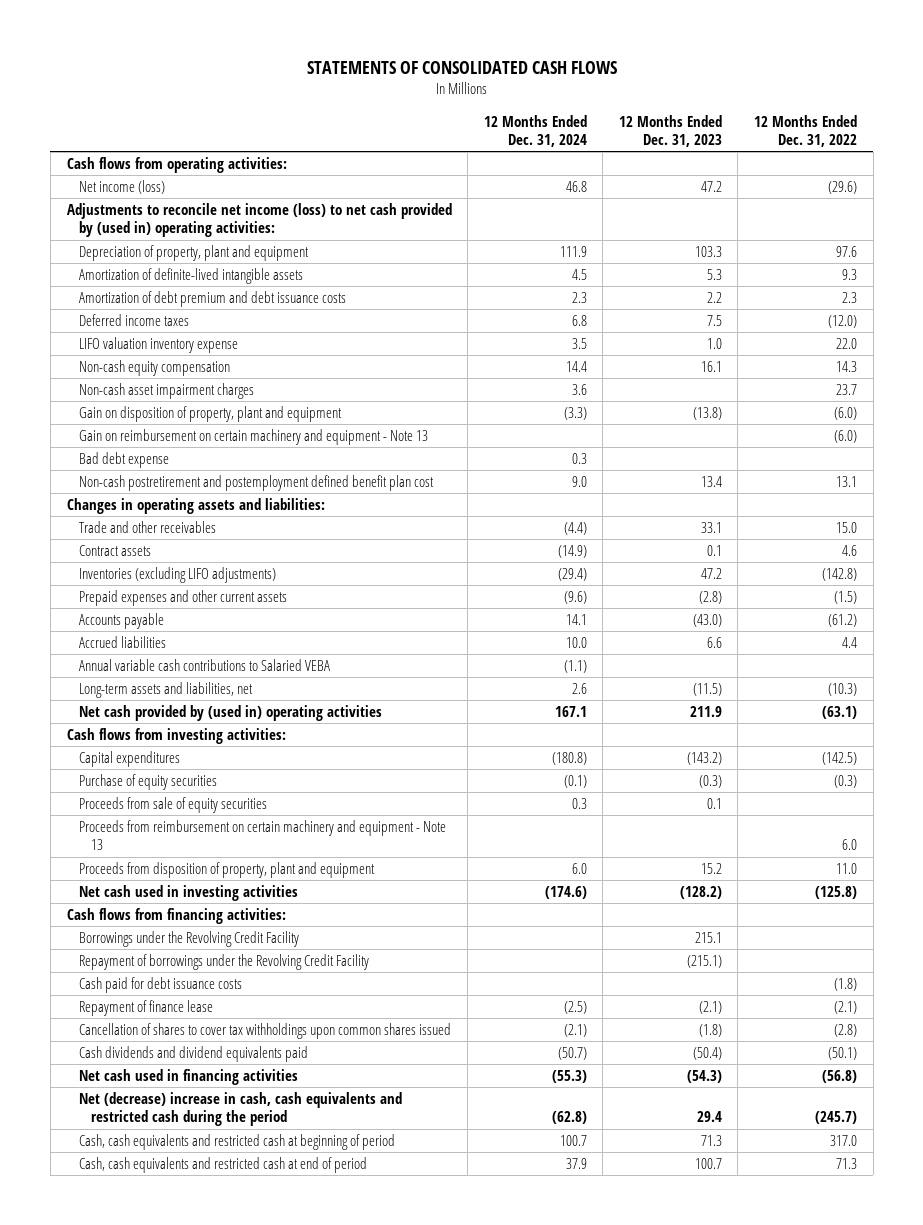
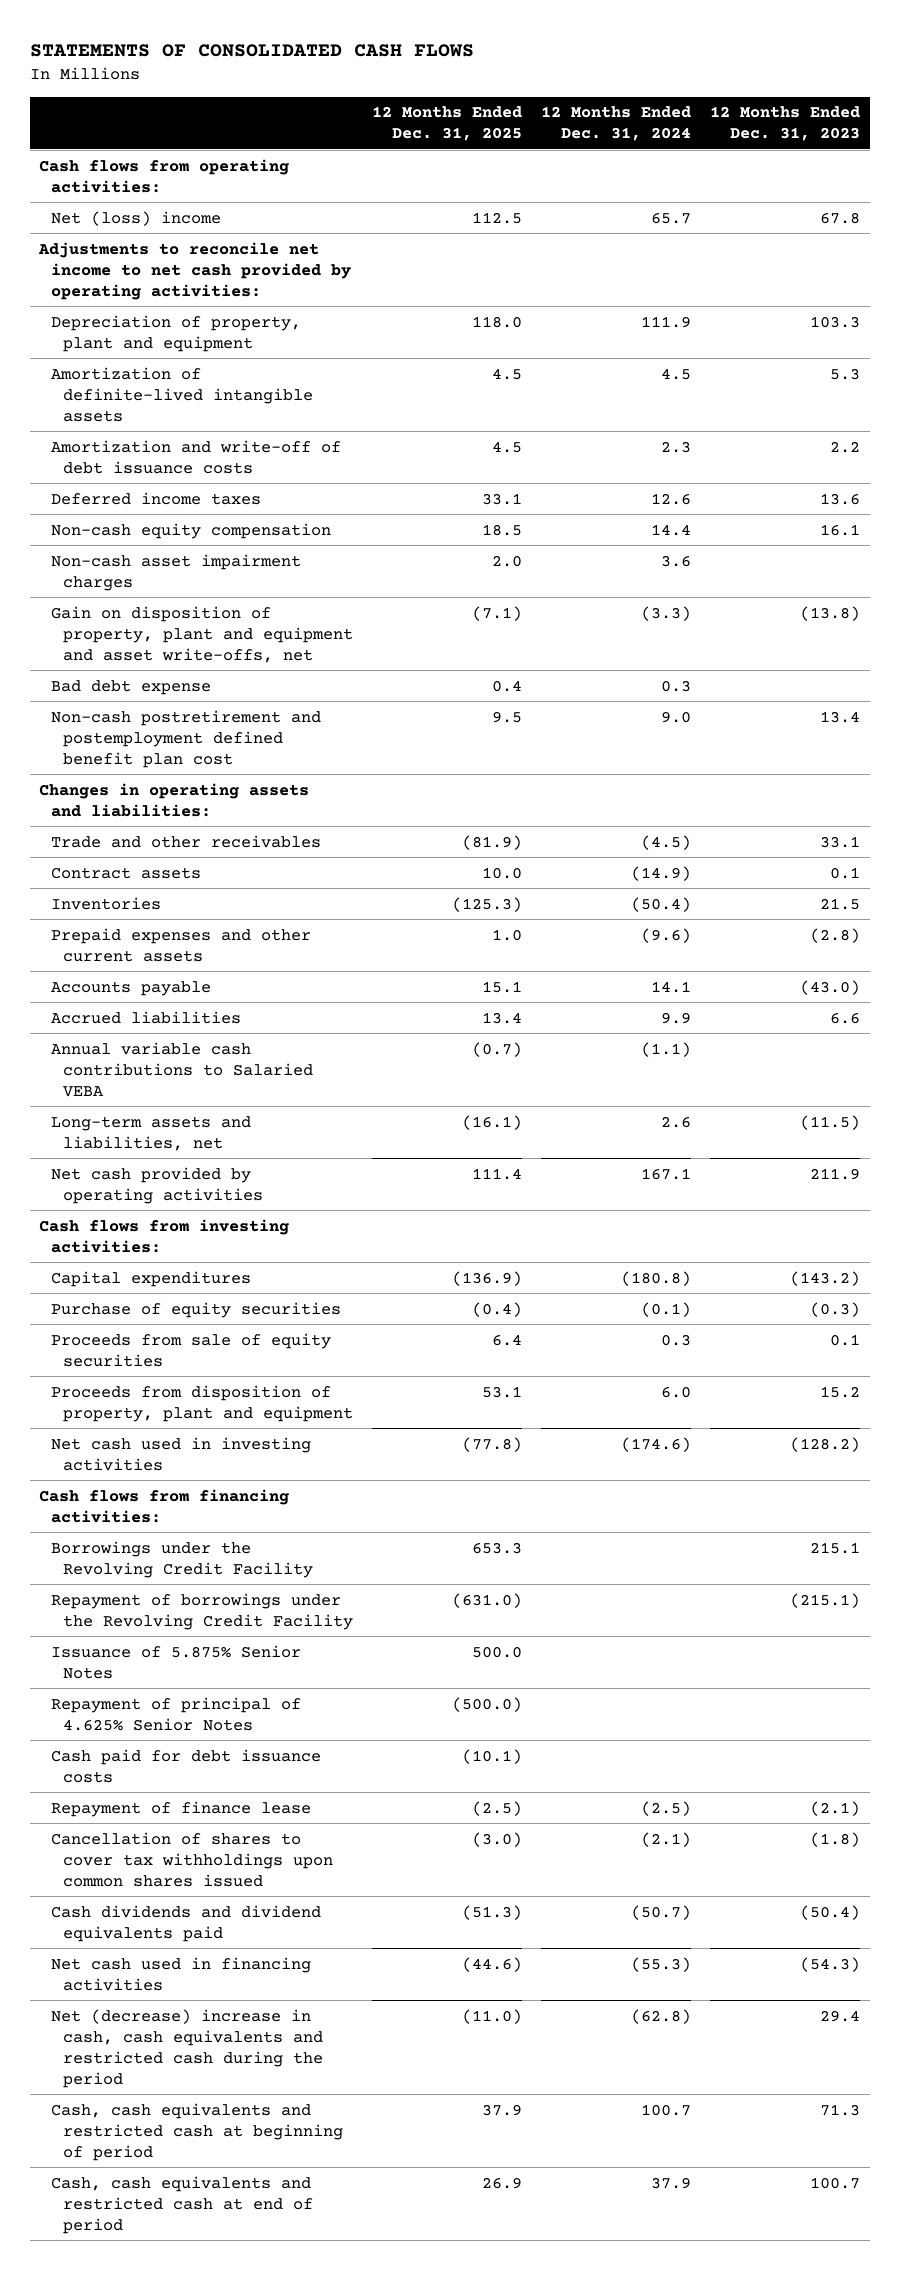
[753,114,857,147] 12 Months Ended Dec. 31, 2022 -> none
none -> [372,106,523,142] 12 Months Ended Dec. 31, 2025
[78,180,165,195] Net income (loss) -> [51,210,222,226] Net (loss) income
[565,181,587,193] 46.8 -> [651,211,692,224] 65.7
[700,181,722,193] 47.2 -> [820,211,861,224] 67.8
[66,203,452,238] Adjustments to reconcile net income (loss) to net cash provided by (used in) operating activities: -> [38,241,352,300] Adjustments to reconcile net income to net cash provided by operating activities:
[78,337,238,354] LIFO valuation inventory expense -> none
[78,291,346,308] Amortization of debt premium and debt issuance costs -> [51,439,342,474] Amortization and write-off of debt issuance costs
[571,315,587,327] 6.8 -> [651,492,692,505] 12.6
[706,315,722,327] 7.5 -> [820,492,861,505] 13.6
[78,429,428,446] Gain on reimbursement on certain machinery and equipment - Note 13 -> none
[78,406,342,423] Gain on disposition of property, plant and equipment -> [51,605,354,663] Gain on disposition of property, plant and equipment and asset write-offs, net
[563,522,587,536] (4.4) -> [641,834,692,850] (4.5)
[78,567,276,584] Inventories (excluding LIFO adjustments) -> none
none -> [51,896,162,910] Inventories
[565,637,587,649] 10.0 -> [661,1011,692,1024] 9.9
[78,705,382,722] Net cash provided by (used in) operating activities -> [51,1166,264,1204] Net cash provided by operating activities
[78,820,446,851] Proceeds from reimbursement on certain machinery and equipment - Note 13 -> none
none -> [51,1644,302,1679] Issuance of 5.875% Senior Notes
none -> [51,1696,302,1731] Repayment of principal of 4.625% Senior Notes

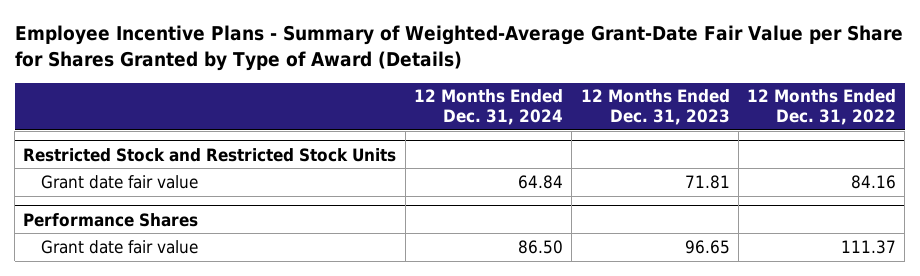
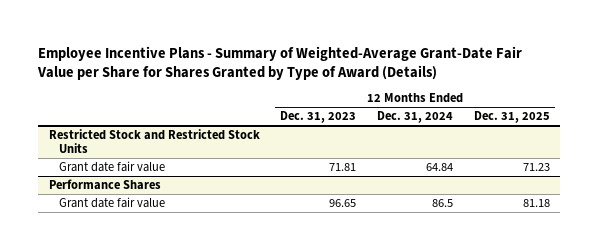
[747,89,897,126] 12 Months Ended Dec. 31, 2022 -> none
none -> [474,111,551,124] Dec. 31, 2025
[518,239,564,254] 86.50 -> [432,199,454,208] 86.5

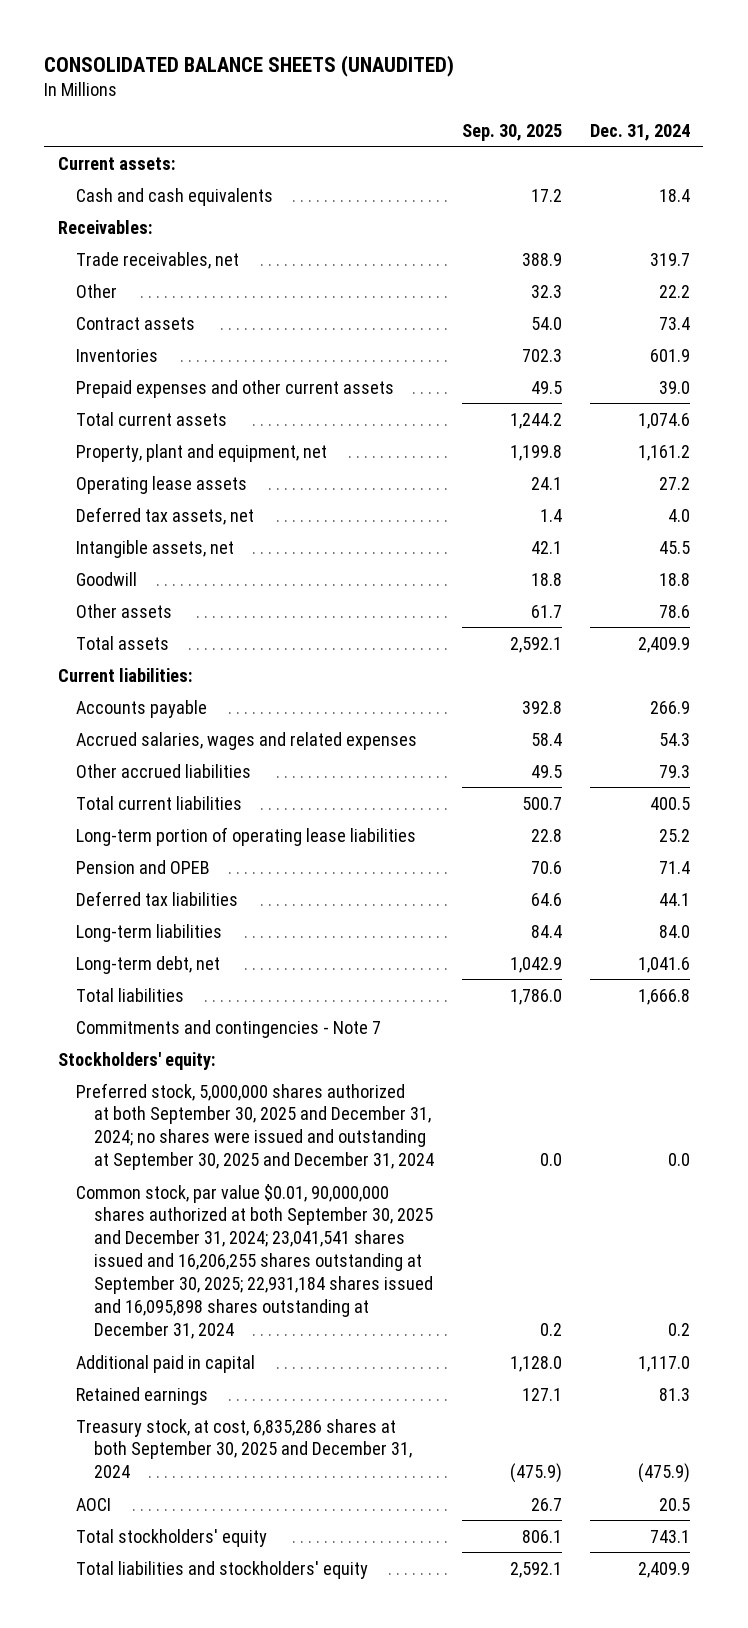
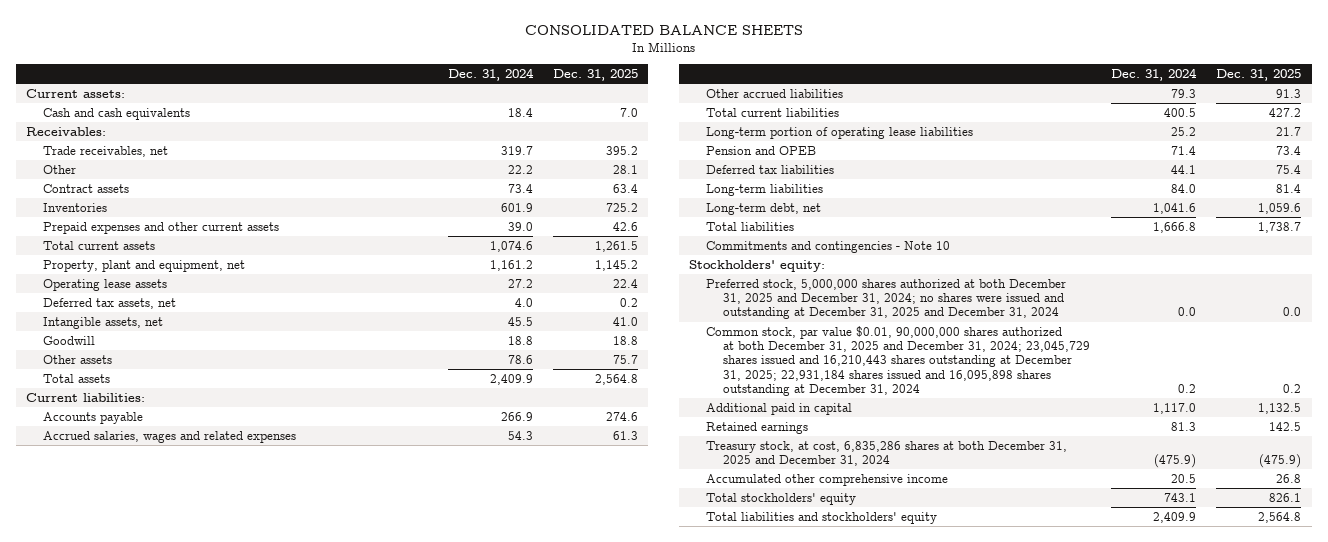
[44,54,455,77] CONSOLIDATED BALANCE SHEETS (UNAUDITED) -> [524,25,803,36] CONSOLIDATED BALANCE SHEETS
[461,123,562,141] Sep. 30, 2025 -> none
none -> [553,68,639,81] Dec. 31, 2025
[76,1019,382,1038] Commitments and contingencies - Note 7 -> [706,240,951,253] Commitments and contingencies - Note 10
[76,1082,435,1171] Preferred stock, 5,000,000 shares authorized at both September 30, 2025 and December 31, 2024; no shares were issued and outstanding at September 30, 2025 and December 31, 2024 -> [706,278,1067,320] Preferred stock, 5,000,000 shares authorized at both December 31, 2025 and December 31, 2024; no shares were issued and outstanding at December 31, 2025 and December 31, 2024
[76,1183,434,1340] Common stock, par value $0.01, 90,000,000 shares authorized at both September 30, 2025 and December 31, 2024; 23,041,541 shares issued and 16,206,255 shares outstanding at September 30, 2025; 22,931,184 shares issued and 16,095,898 shares outstanding at December 31, 2024 -> [706,325,1091,396] Common stock, par value $0.01, 90,000,000 shares authorized at both December 31, 2025 and December 31, 2024; 23,045,729 shares issued and 16,210,443 shares outstanding at December 31, 2025; 22,931,184 shares issued and 16,095,898 shares outstanding at December 31, 2024
[76,1418,413,1479] Treasury stock, at cost, 6,835,286 shares at both September 30, 2025 and December 31, 2024 -> [706,440,1068,467] Treasury stock, at cost, 6,835,286 shares at both December 31, 2025 and December 31, 2024
[76,1497,112,1511] AOCI -> [706,473,949,486] Accumulated other comprehensive income

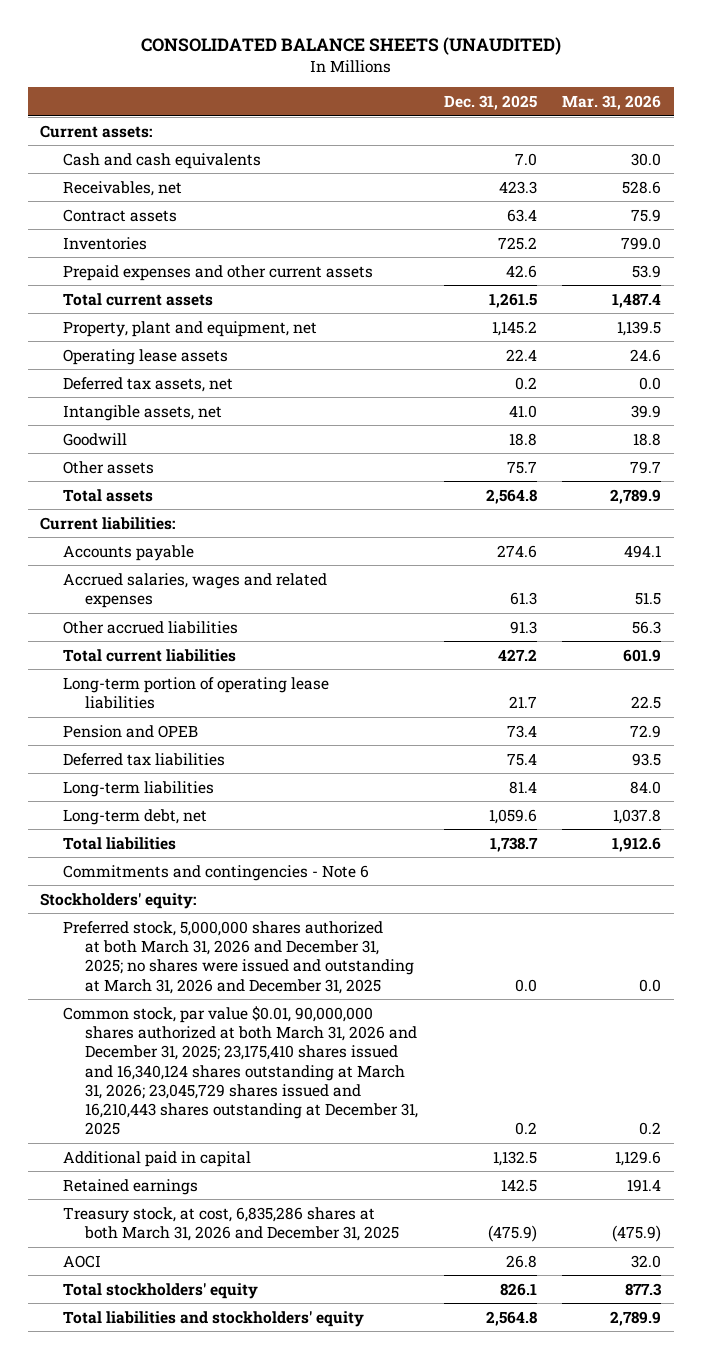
[524,25,803,36] CONSOLIDATED BALANCE SHEETS -> [140,37,561,56] CONSOLIDATED BALANCE SHEETS (UNAUDITED)
[447,67,534,81] Dec. 31, 2024 -> none
none -> [562,95,662,111] Mar. 31, 2026
[26,126,107,136] Receivables: -> none
[43,164,77,174] Other -> none
[43,145,169,157] Trade receivables, net -> [62,180,182,196] Receivables, net
[606,145,639,155] 395.2 -> [498,180,537,194] 423.3
[706,240,951,253] Commitments and contingencies - Note 10 -> [62,864,369,881] Commitments and contingencies - Note 6
[706,278,1067,320] Preferred stock, 5,000,000 shares authorized at both December 31, 2025 and December 31, 2024; no shares were issued and outstanding at December 31, 2025 and December 31, 2024 -> [62,920,415,994] Preferred stock, 5,000,000 shares authorized at both March 31, 2026 and December 31, 2025; no shares were issued and outstanding at March 31, 2026 and December 31, 2025
[706,325,1091,396] Common stock, par value $0.01, 90,000,000 shares authorized at both December 31, 2025 and December 31, 2024; 23,045,729 shares issued and 16,210,443 shares outstanding at December 31, 2025; 22,931,184 shares issued and 16,095,898 shares outstanding at December 31, 2024 -> [62,1005,419,1136] Common stock, par value $0.01, 90,000,000 shares authorized at both March 31, 2026 and December 31, 2025; 23,175,410 shares issued and 16,340,124 shares outstanding at March 31, 2026; 23,045,729 shares issued and 16,210,443 shares outstanding at December 31, 2025
[706,440,1068,467] Treasury stock, at cost, 6,835,286 shares at both December 31, 2025 and December 31, 2024 -> [62,1206,400,1241] Treasury stock, at cost, 6,835,286 shares at both March 31, 2026 and December 31, 2025
[706,473,949,486] Accumulated other comprehensive income -> [62,1254,101,1268] AOCI

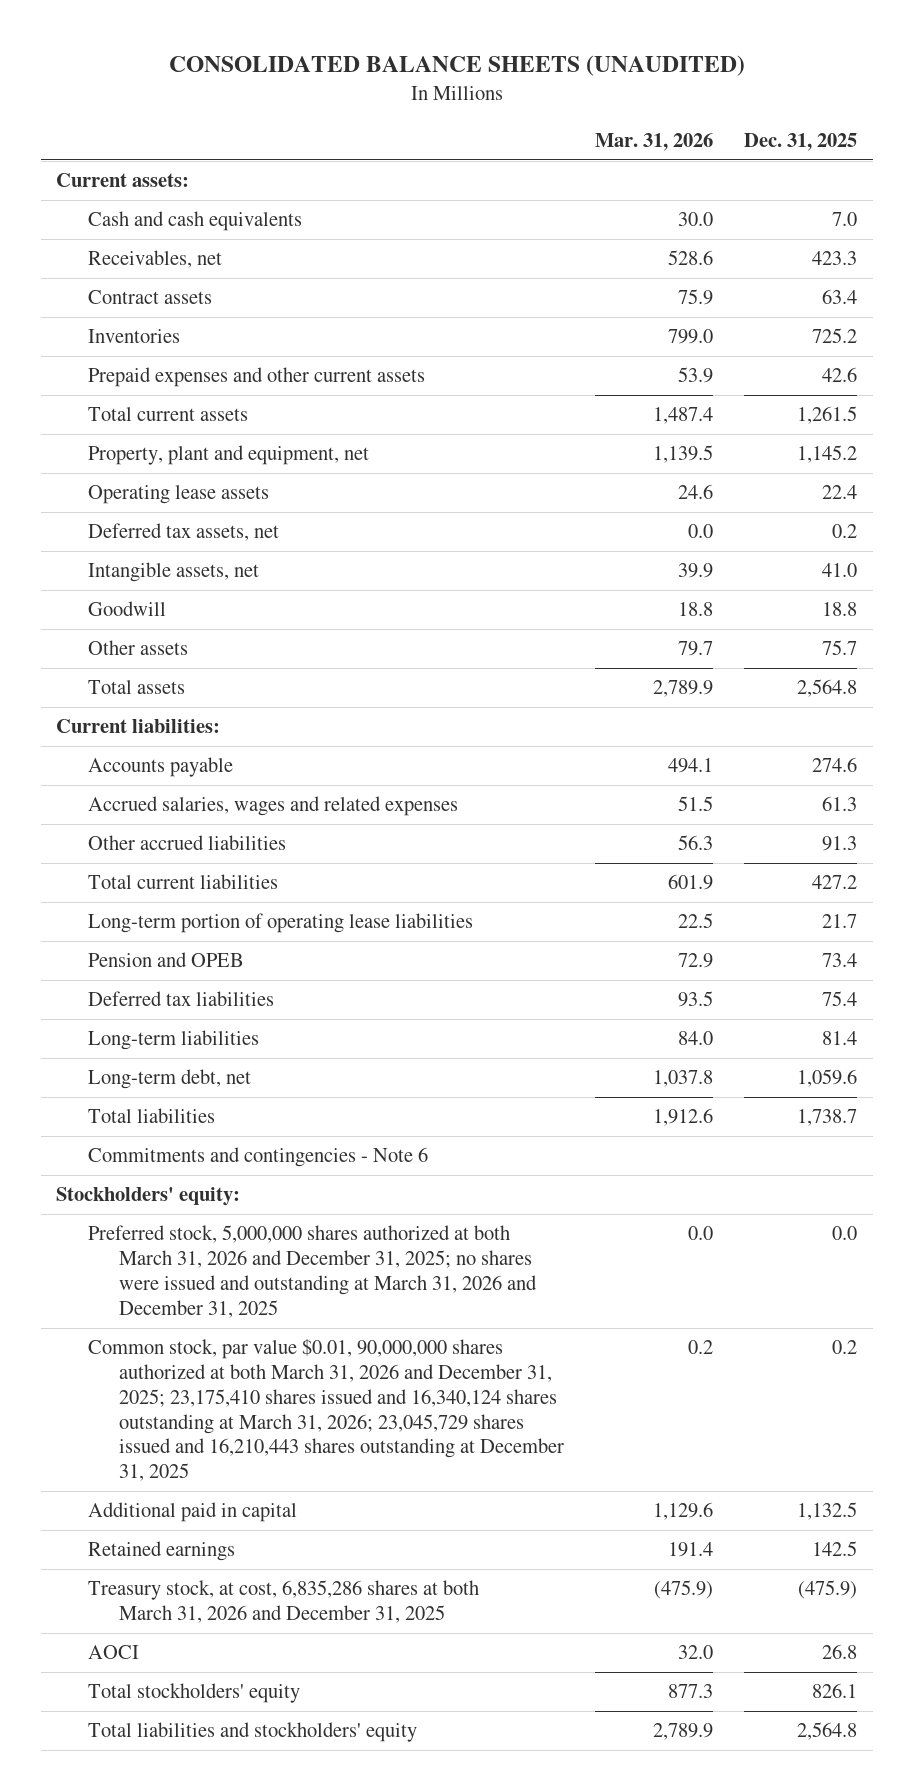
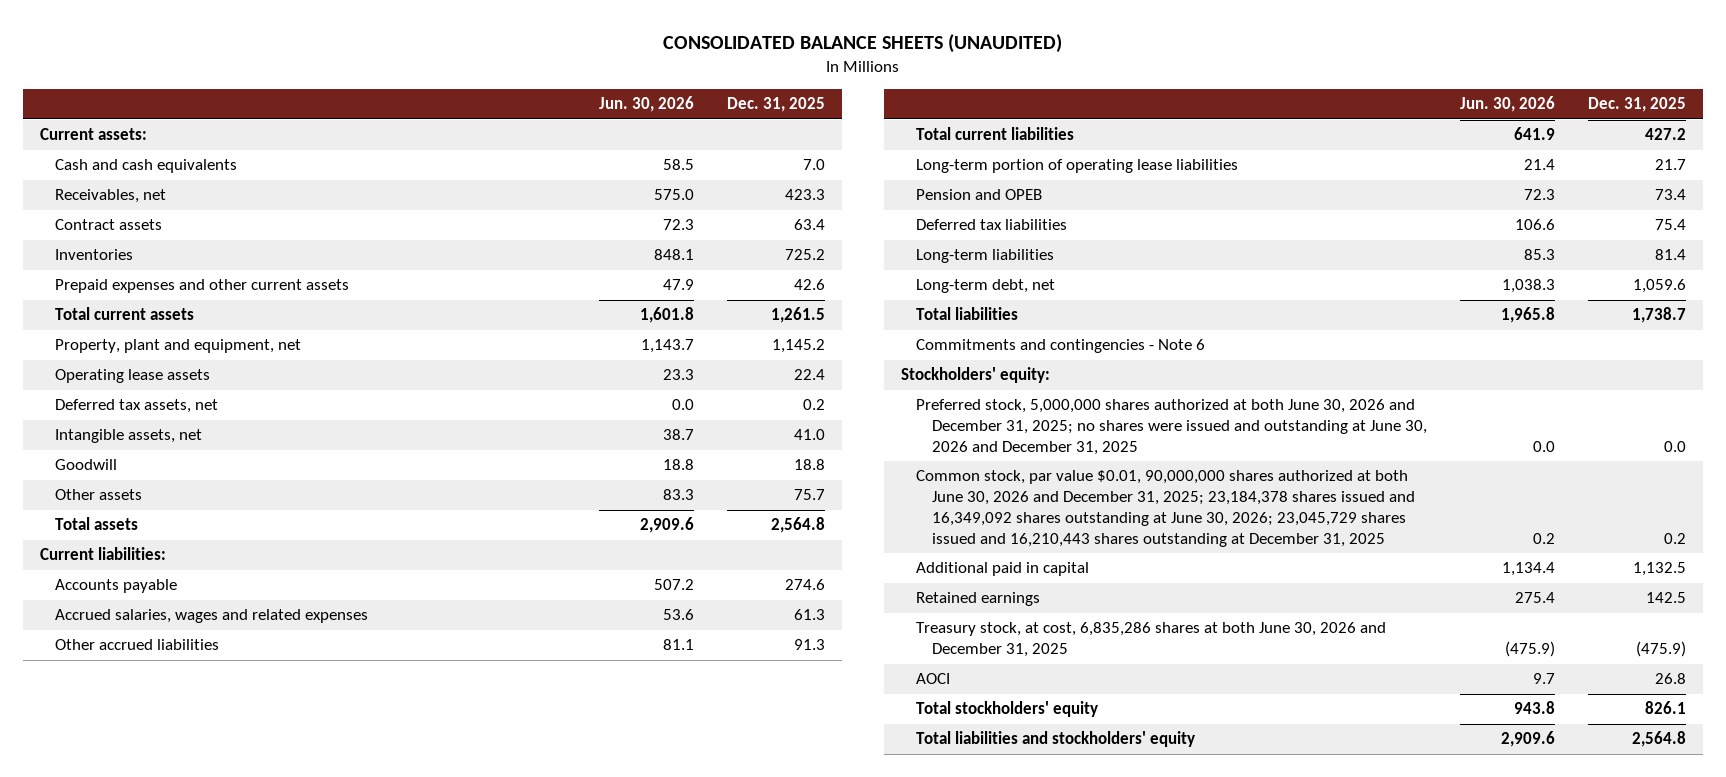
[595,132,714,151] Mar. 31, 2026 -> none
none -> [599,96,695,113] Jun. 30, 2026
[87,1225,538,1318] Preferred stock, 5,000,000 shares authorized at both March 31, 2026 and December 31, 2025; no shares were issued and outstanding at March 31, 2026 and December 31, 2025 -> [916,399,1427,455] Preferred stock, 5,000,000 shares authorized at both June 30, 2026 and December 31, 2025; no shares were issued and outstanding at June 30, 2026 and December 31, 2025
[87,1339,565,1482] Common stock, par value $0.01, 90,000,000 shares authorized at both March 31, 2026 and December 31, 2025; 23,175,410 shares issued and 16,340,124 shares outstanding at March 31, 2026; 23,045,729 shares issued and 16,210,443 shares outstanding at December 31, 2025 -> [916,470,1415,547] Common stock, par value $0.01, 90,000,000 shares authorized at both June 30, 2026 and December 31, 2025; 23,184,378 shares issued and 16,349,092 shares outstanding at June 30, 2026; 23,045,729 shares issued and 16,210,443 shares outstanding at December 31, 2025
[87,1580,479,1624] Treasury stock, at cost, 6,835,286 shares at both March 31, 2026 and December 31, 2025 -> [916,622,1387,658] Treasury stock, at cost, 6,835,286 shares at both June 30, 2026 and December 31, 2025

